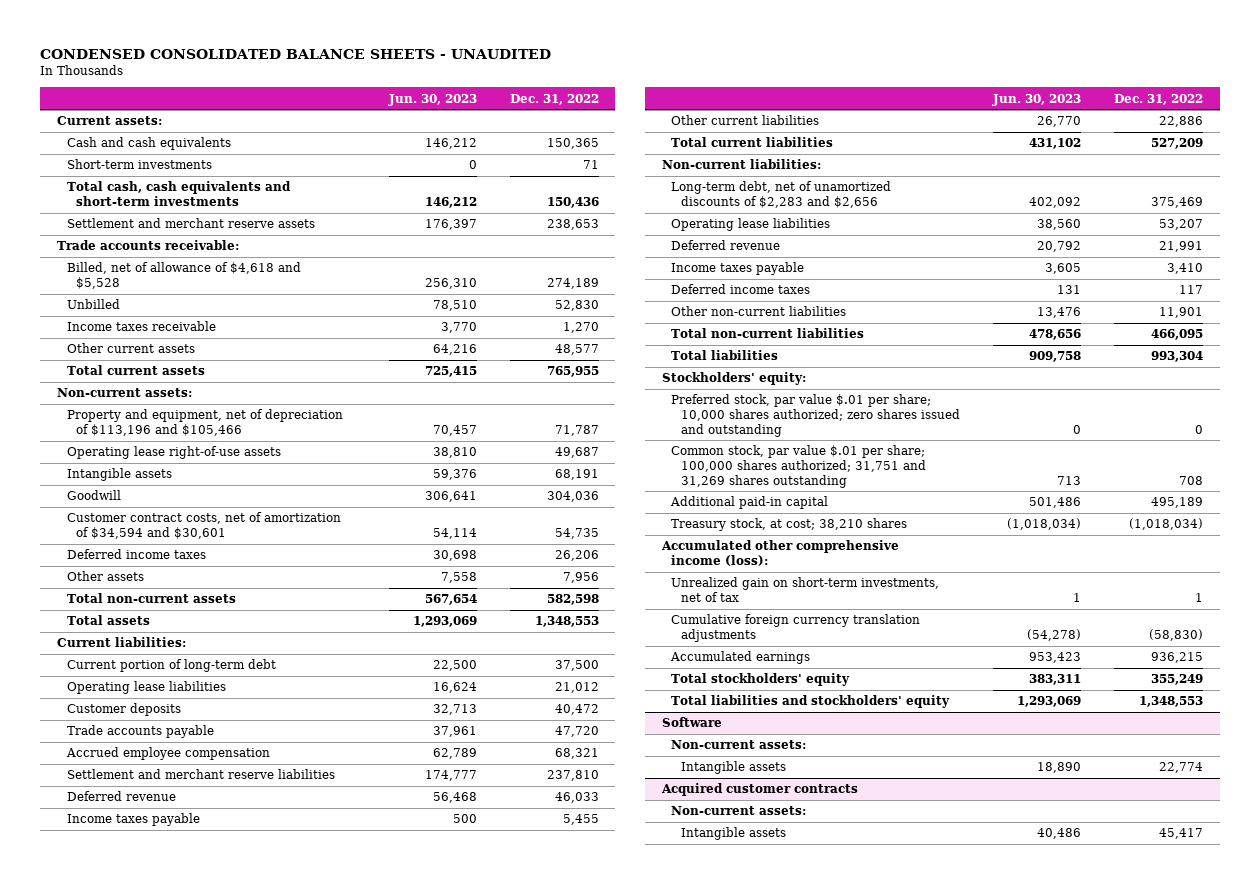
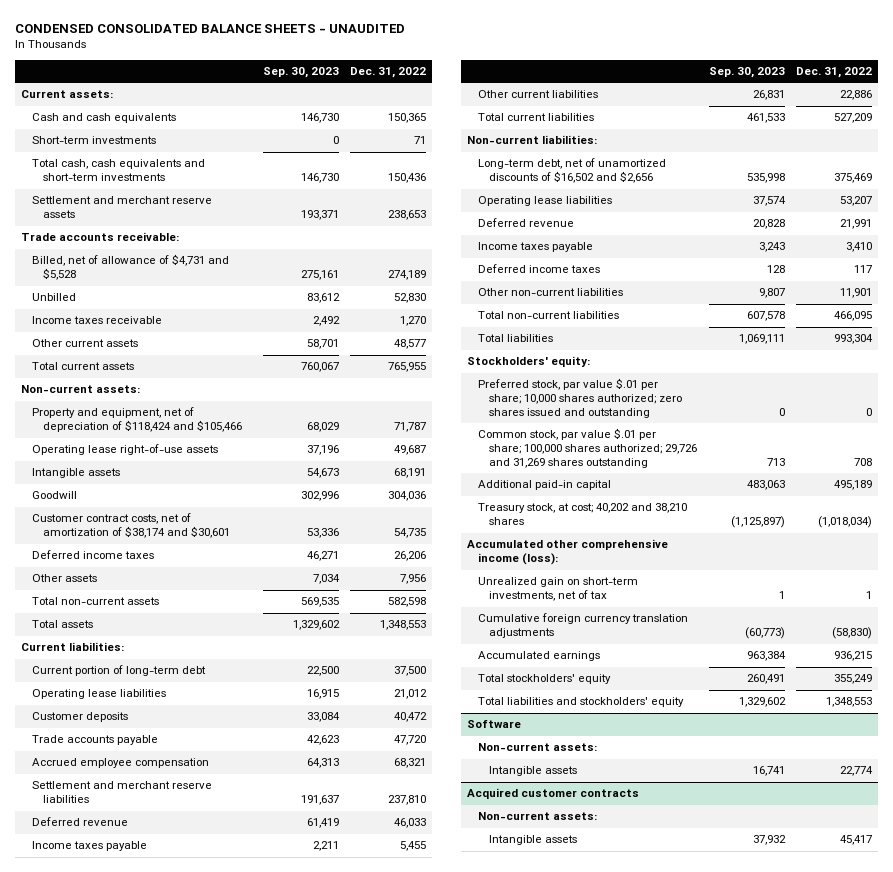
[387,93,477,106] Jun. 30, 2023 -> none
none -> [262,67,339,79] Sep. 30, 2023
[66,262,301,290] Billed, net of allowance of $4,618 and $5,528 -> [31,254,229,281] Billed, net of allowance of $4,731 and $5,528
[66,409,343,437] Property and equipment, net of depreciation of $113,196 and $105,466 -> [31,407,243,433] Property and equipment, net of depreciation of $118,424 and $105,466
[66,512,341,540] Customer contract costs, net of amortization of $34,594 and $30,601 -> [31,513,231,539] Customer contract costs, net of amortization of $38,174 and $30,601
[671,181,892,209] Long-term debt, net of unamortized discounts of $2,283 and $2,656 -> [477,158,666,184] Long-term debt, net of unamortized discounts of $16,502 and $2,656
[671,445,926,488] Common stock, par value $.01 per share; 100,000 shares authorized; 31,751 and 31,269 shares outstanding -> [477,428,698,469] Common stock, par value $.01 per share; 100,000 shares authorized; 29,726 and 31,269 shares outstanding
[671,518,908,532] Treasury stock, at cost; 38,210 shares -> [477,503,687,526] Treasury stock, at cost; 40,202 and 38,210 shares

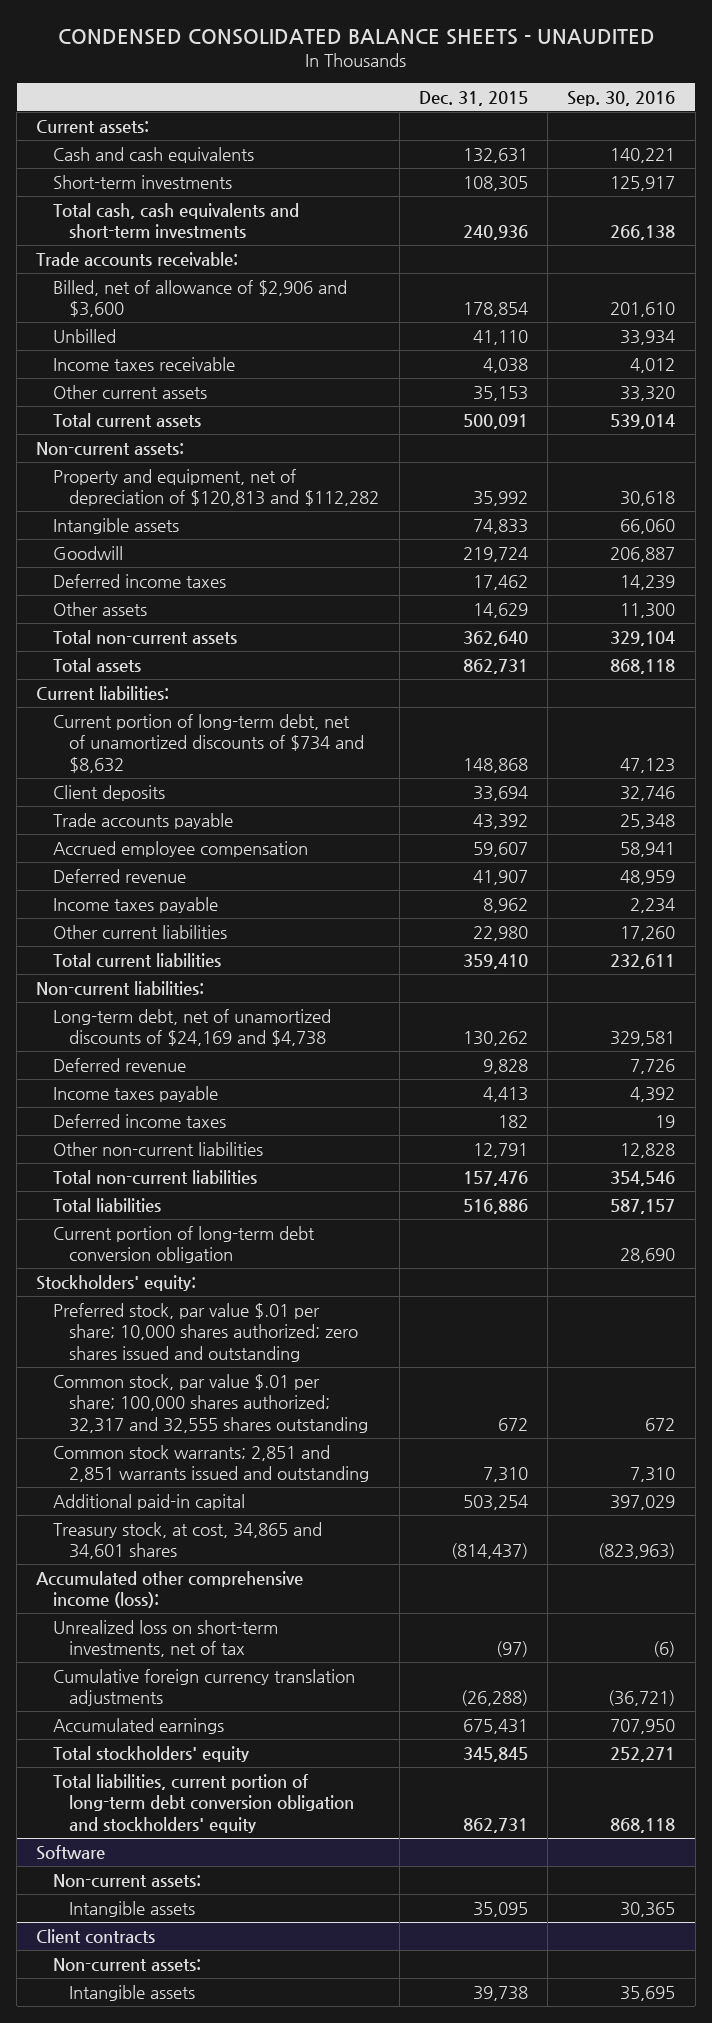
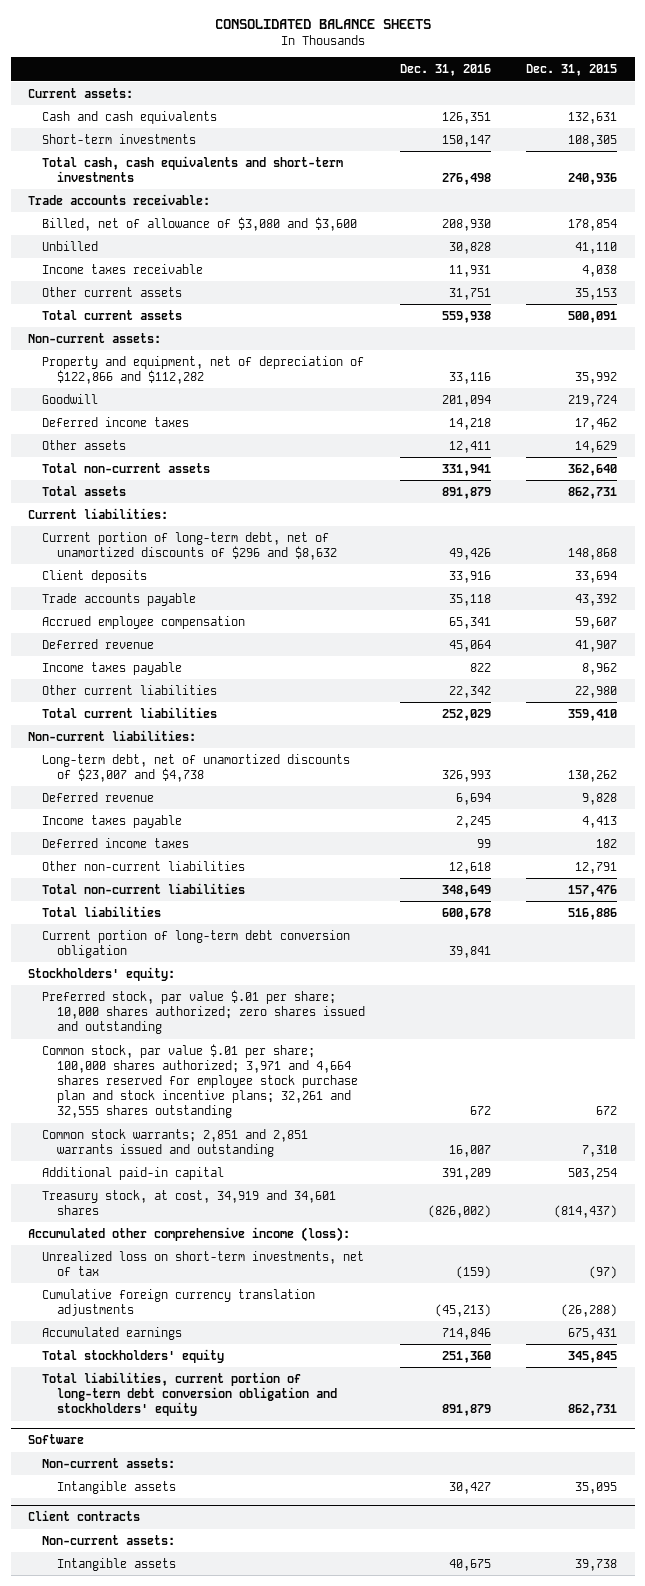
[57,28,655,45] CONDENSED CONSOLIDATED BALANCE SHEETS - UNAUDITED -> [214,19,431,30] CONSOLIDATED BALANCE SHEETS
[567,90,676,106] Sep. 30, 2016 -> none
none -> [399,64,491,77] Dec. 31, 2016
[52,279,347,318] Billed, net of allowance of $2,906 and $3,600 -> [42,216,358,231] Billed, net of allowance of $3,080 and $3,600
[52,517,179,534] Intangible assets -> none
[52,468,380,507] Property and equipment, net of depreciation of $120,813 and $112,282 -> [42,355,365,385] Property and equipment, net of depreciation of $122,866 and $112,282
[52,713,365,773] Current portion of long-term debt, net of unamortized discounts of $734 and $8,632 -> [42,531,337,561] Current portion of long-term debt, net of unamortized discounts of $296 and $8,632
[52,1008,331,1047] Long-term debt, net of unamortized discounts of $24,169 and $4,738 -> [42,753,351,783] Long-term debt, net of unamortized discounts of $23,007 and $4,738
[52,1373,369,1433] Common stock, par value $.01 per share; 100,000 shares authorized; 32,317 and 32,555 shares outstanding -> [42,1043,358,1119] Common stock, par value $.01 per share; 100,000 shares authorized; 3,971 and 4,664 shares reserved for employee stock purchase plan and stock incentive plans; 32,261 and 32,555 shares outstanding
[52,1521,322,1560] Treasury stock, at cost, 34,865 and 34,601 shares -> [42,1189,337,1216] Treasury stock, at cost, 34,919 and 34,601 shares

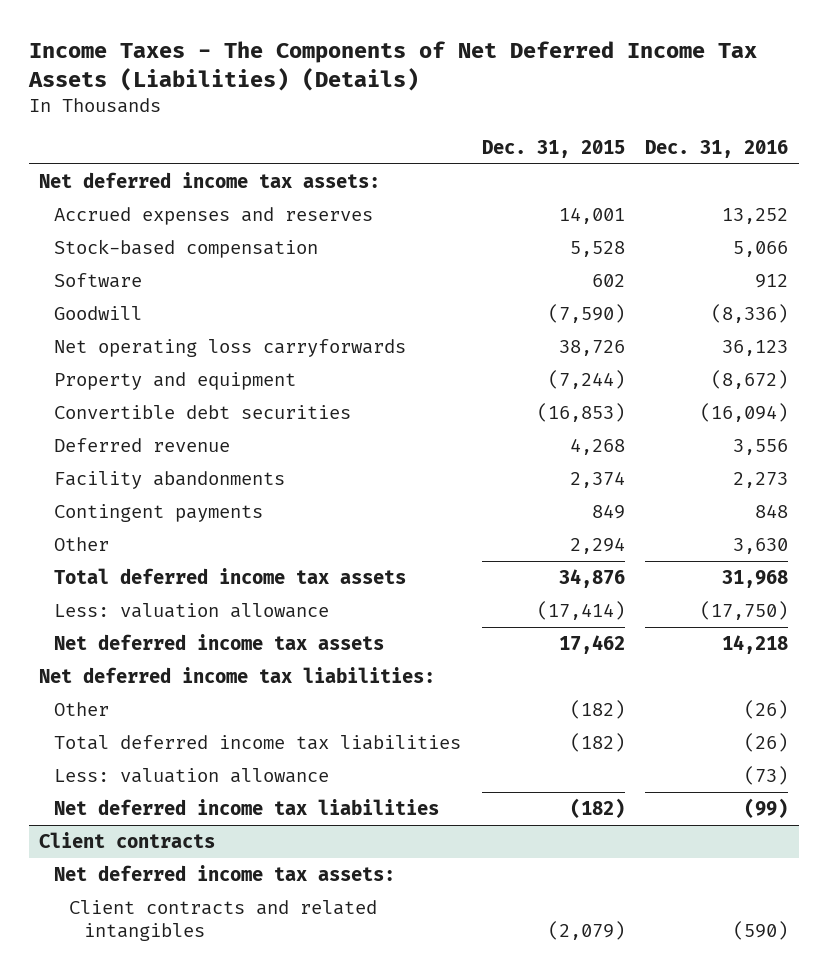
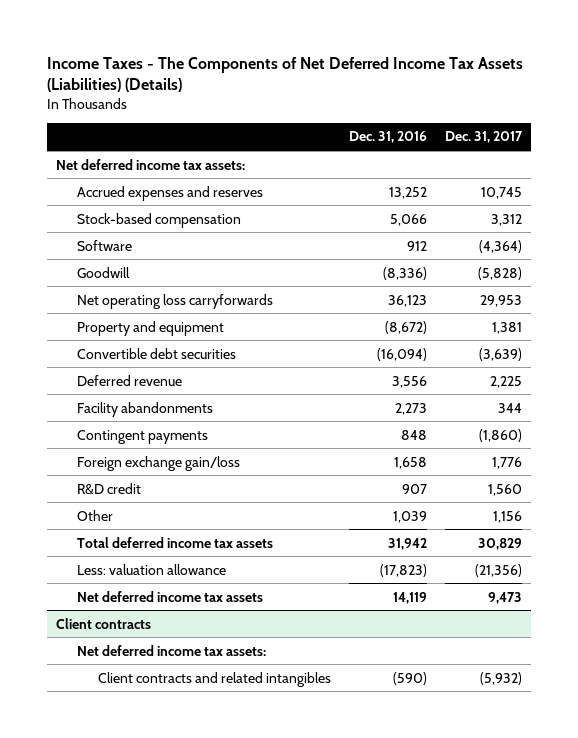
[481,139,625,158] Dec. 31, 2015 -> none
none -> [444,131,523,144] Dec. 31, 2017
[39,666,436,683] Net deferred income tax liabilities: -> none
[54,701,110,716] Other -> none
[54,734,462,750] Total deferred income tax liabilities -> none
[54,767,330,783] Less: valuation allowance -> none
[54,798,440,815] Net deferred income tax liabilities -> none
none -> [77,455,241,471] Foreign exchange gain/loss
none -> [77,482,142,494] R&D credit
[733,537,789,554] 3,630 -> [392,510,427,523] 1,039
[722,569,789,588] 31,968 -> [387,537,427,550] 31,942
[700,600,789,620] (17,750) -> [379,563,427,577] (17,823)
[722,634,789,654] 14,218 -> [392,591,427,604] 14,119

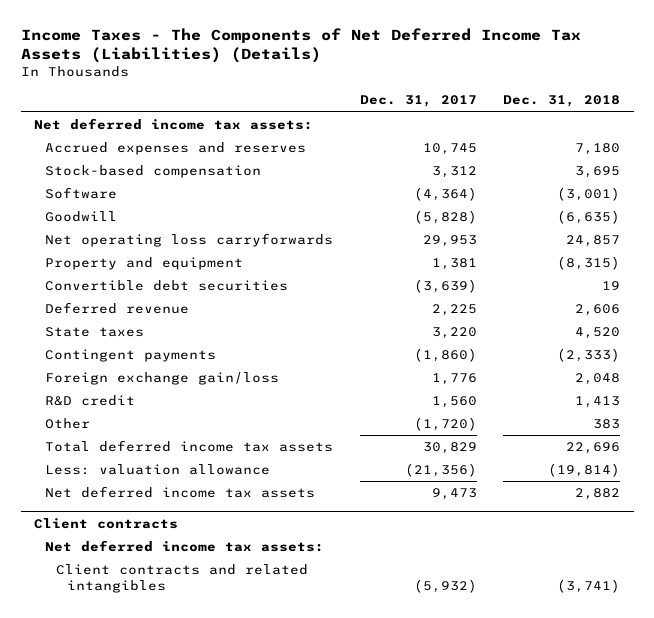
[348,131,427,144] Dec. 31, 2016 -> none
none -> [503,95,621,108] Dec. 31, 2018
[77,401,214,417] Facility abandonments -> none
none -> [45,326,145,337] State taxes
[492,510,522,523] 1,156 -> [413,416,477,431] (1,720)

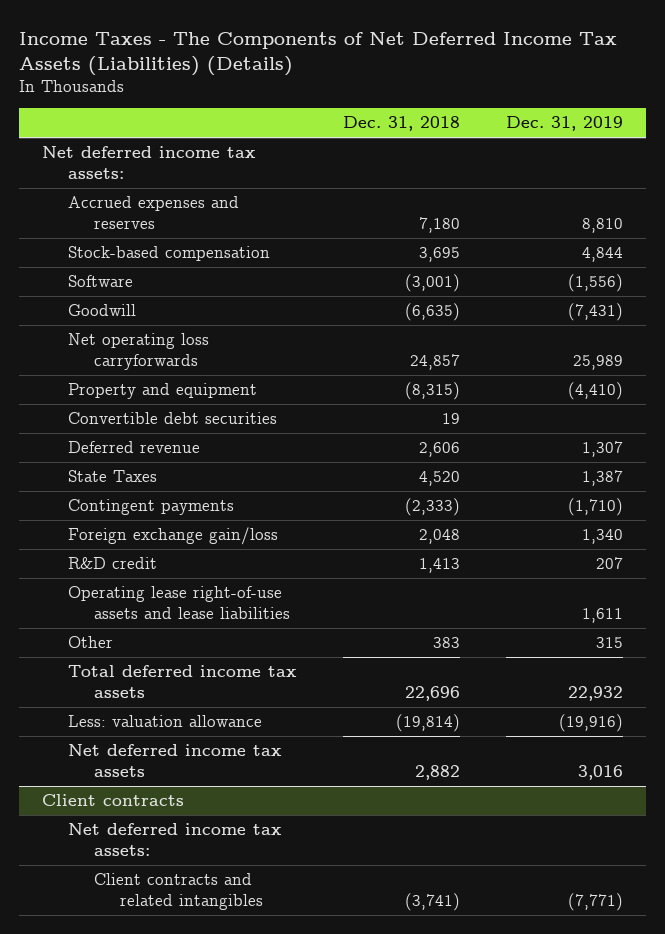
[359,95,477,108] Dec. 31, 2017 -> none
none -> [505,116,623,132] Dec. 31, 2019
[45,326,145,337] State taxes -> [68,470,158,483] State Taxes
none -> [68,586,291,619] Operating lease right-of-use assets and lease liabilities

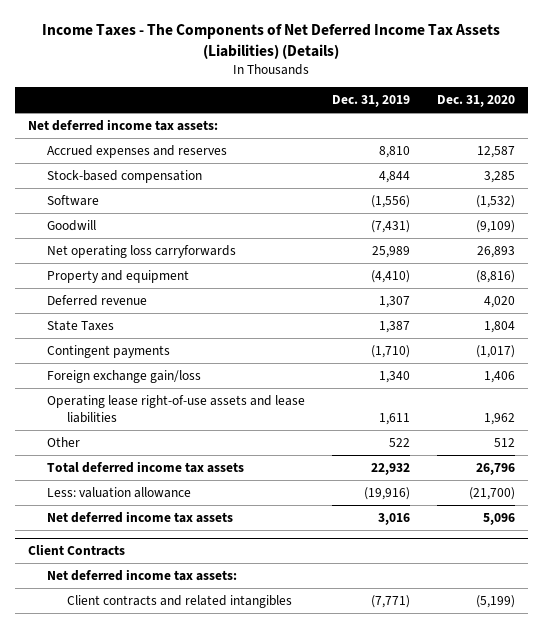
[342,116,460,132] Dec. 31, 2018 -> none
none -> [436,95,515,108] Dec. 31, 2020
[68,412,278,425] Convertible debt securities -> none
[68,557,158,570] R&D credit -> none
[595,637,623,649] 315 -> [389,437,411,447] 522
[42,794,185,807] Client contracts -> [27,544,125,557] Client Contracts

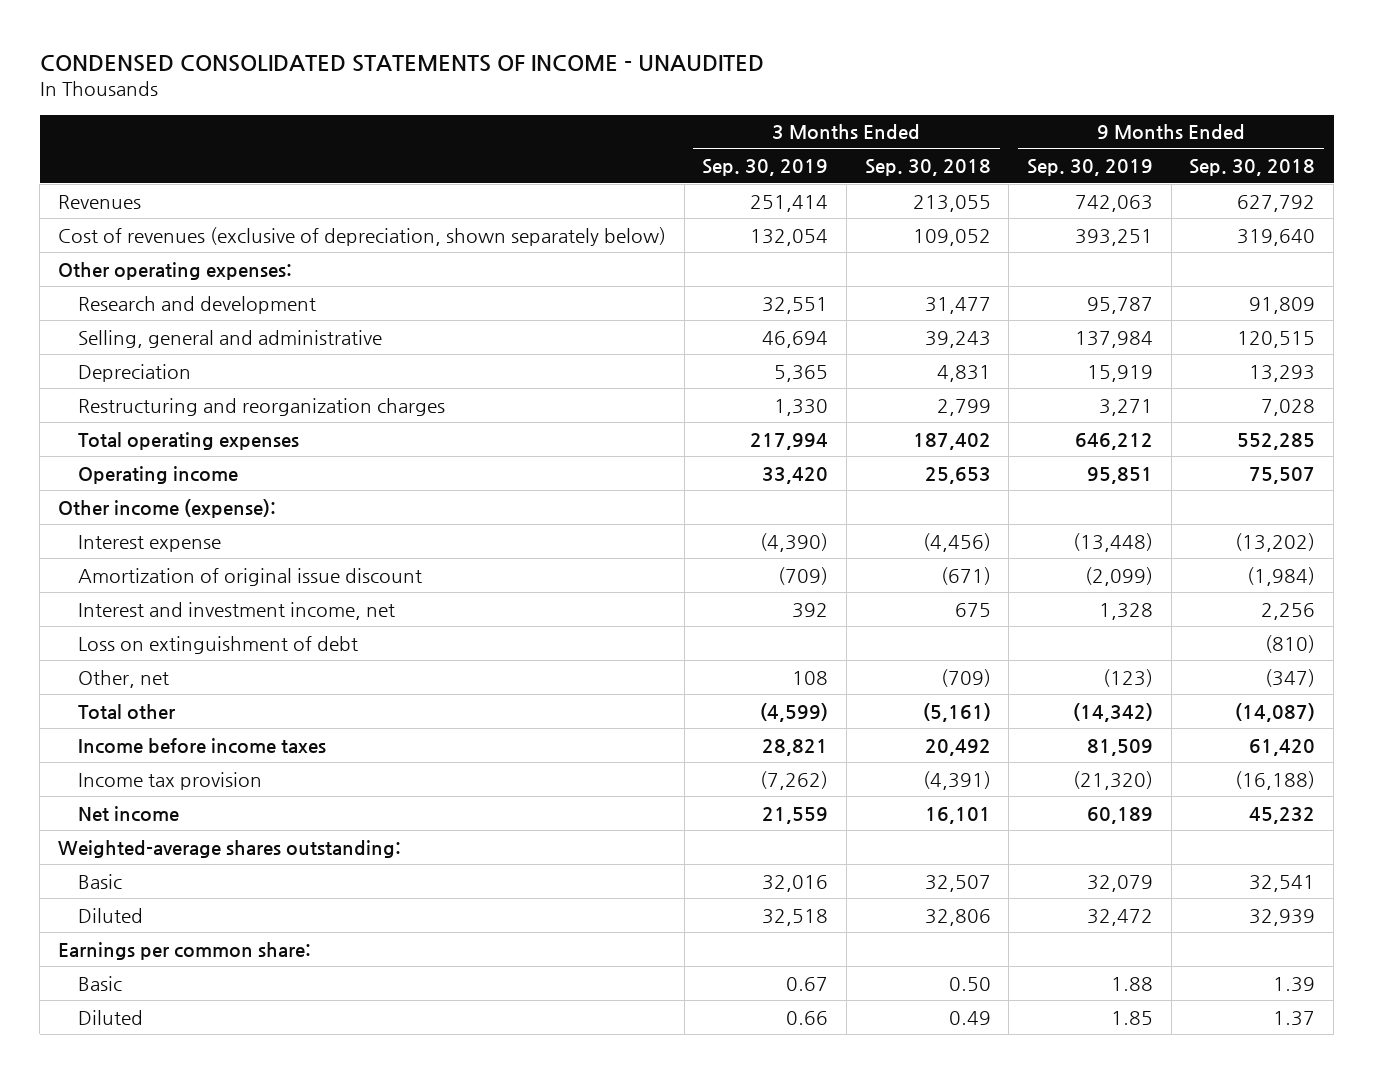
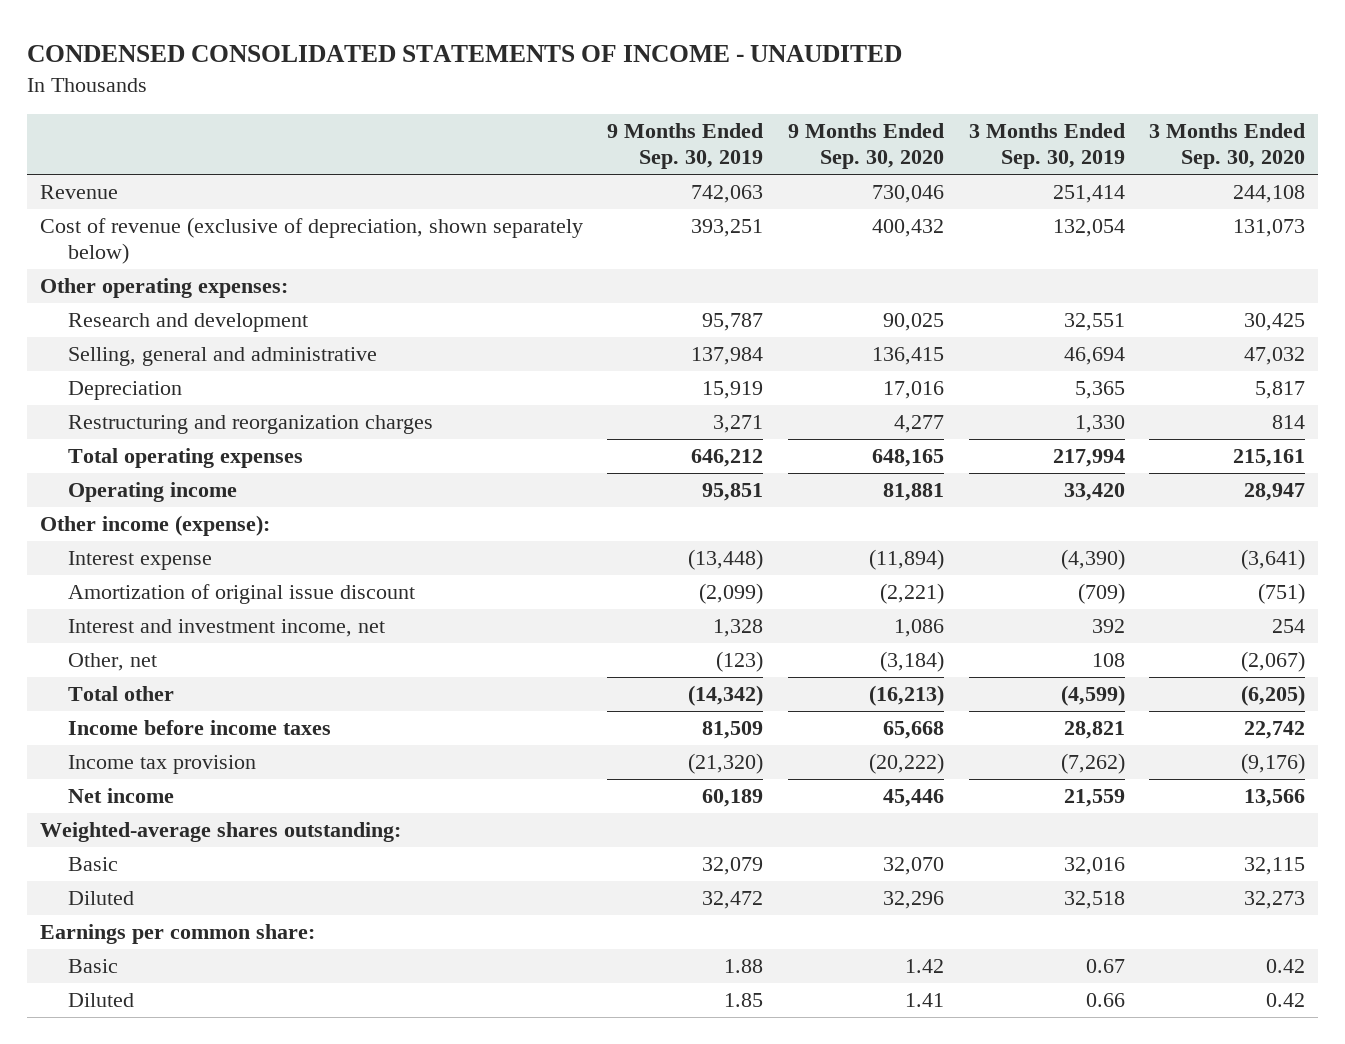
[864,159,991,177] Sep. 30, 2018 -> none
[1189,159,1316,177] Sep. 30, 2018 -> none
none -> [787,123,944,170] 9 Months Ended Sep. 30, 2020
none -> [1149,123,1306,170] 3 Months Ended Sep. 30, 2020
[57,194,141,209] Revenues -> [39,185,118,200] Revenue
[57,226,666,246] Cost of revenues (exclusive of depreciation, shown separately below) -> [39,217,583,265] Cost of revenue (exclusive of depreciation, shown separately below)
[78,635,359,654] Loss on extinguishment of debt -> none

